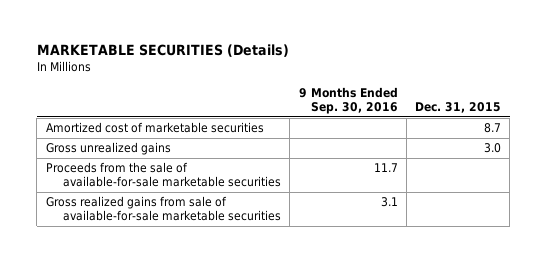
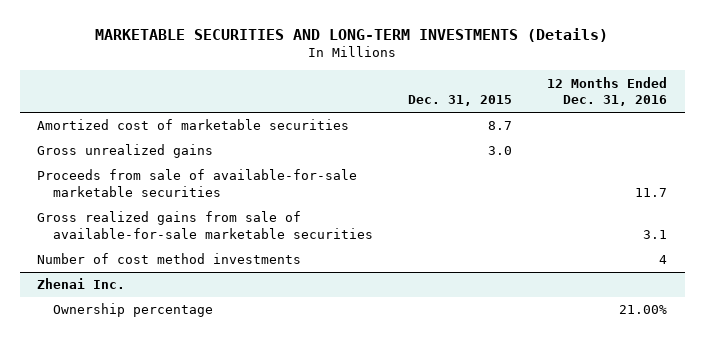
[36,44,289,58] MARKETABLE SECURITIES (Details) -> [95,27,609,42] MARKETABLE SECURITIES AND LONG-TERM INVESTMENTS (Details)
[298,87,398,115] 9 Months Ended Sep. 30, 2016 -> none
none -> [547,76,668,107] 12 Months Ended Dec. 31, 2016
[45,162,282,188] Proceeds from the sale of available-for-sale marketable securities -> [37,169,358,197] Proceeds from sale of available-for-sale marketable securities
none -> [37,253,302,265] Number of cost method investments
none -> [37,278,126,290] Zhenai Inc.
none -> [53,303,214,318] Ownership percentage

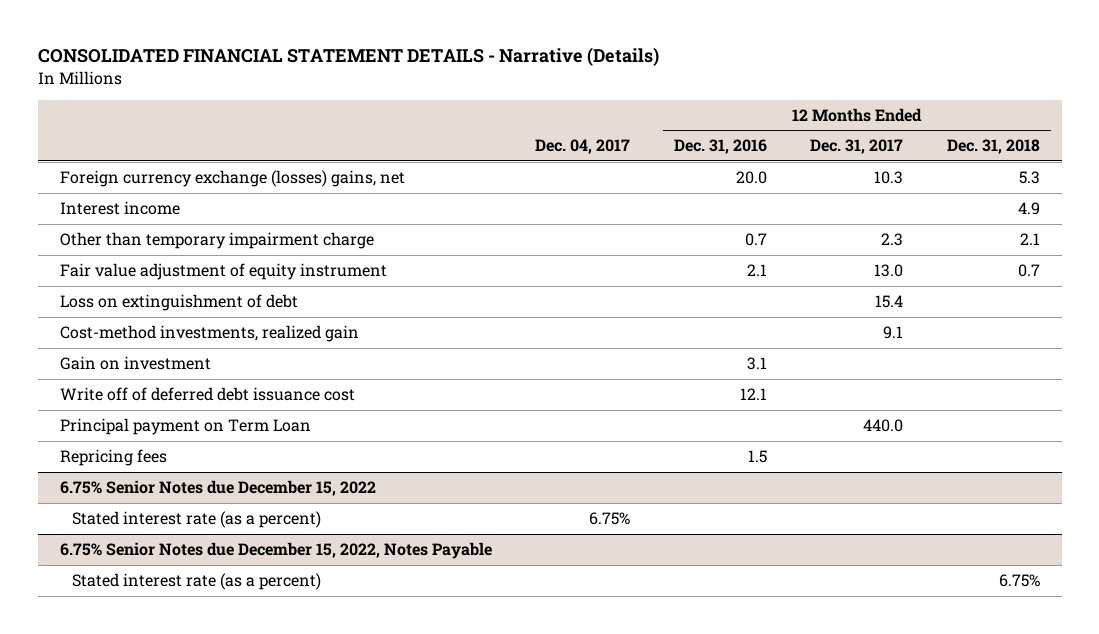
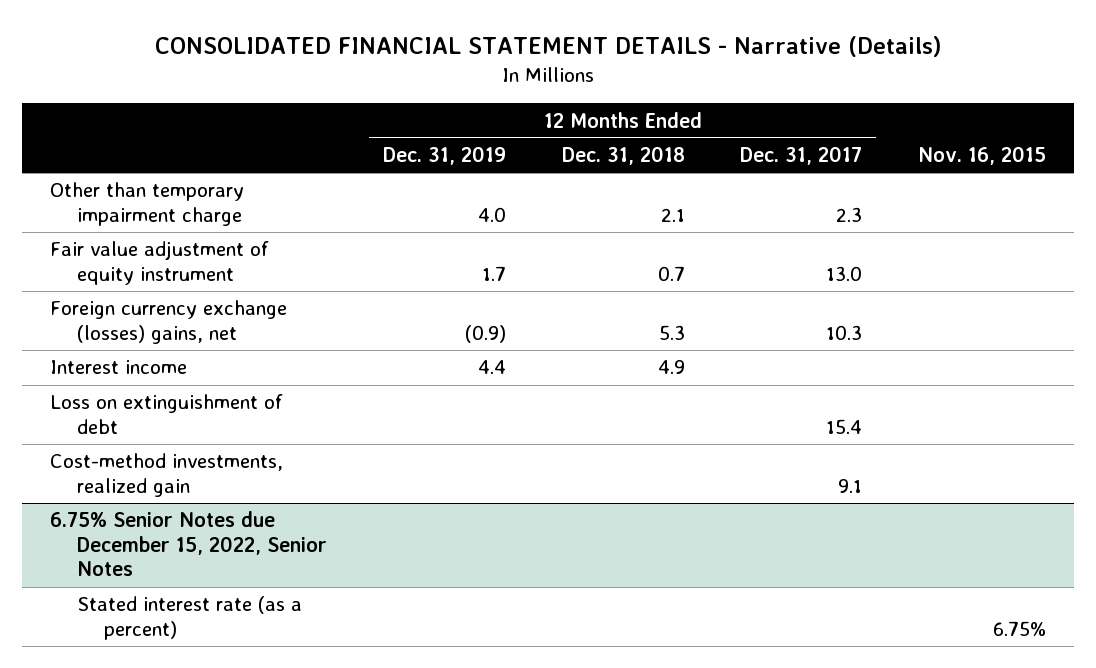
[535,139,631,155] Dec. 04, 2017 -> none
[673,139,767,155] Dec. 31, 2016 -> none
none -> [382,146,506,166] Dec. 31, 2019
none -> [918,146,1047,166] Nov. 16, 2015
[59,170,405,188] Foreign currency exchange (losses) gains, net -> [49,300,287,344] Foreign currency exchange (losses) gains, net
[59,201,180,216] Interest income -> [49,360,187,375] Interest income
[59,356,211,371] Gain on investment -> none
[59,387,355,402] Write off of deferred debt issuance cost -> none
[59,418,311,436] Principal payment on Term Loan -> none
[59,449,167,467] Repricing fees -> none
[59,480,376,497] 6.75% Senior Notes due December 15, 2022 -> [49,511,327,577] 6.75% Senior Notes due December 15, 2022, Senior Notes
[59,542,492,560] 6.75% Senior Notes due December 15, 2022, Notes Payable -> none
[72,573,322,591] Stated interest rate (as a percent) -> none

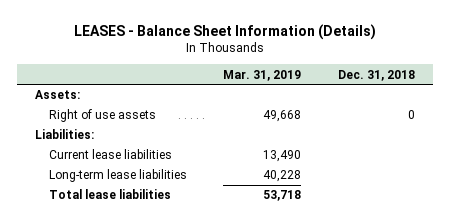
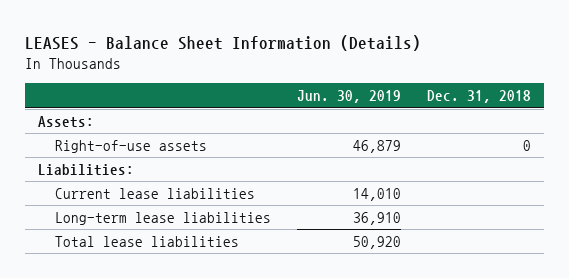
[223,69,302,81] Mar. 31, 2019 -> none
none -> [296,90,401,104] Jun. 30, 2019
[48,109,156,123] Right of use assets -> [54,139,207,153] Right-of-use assets

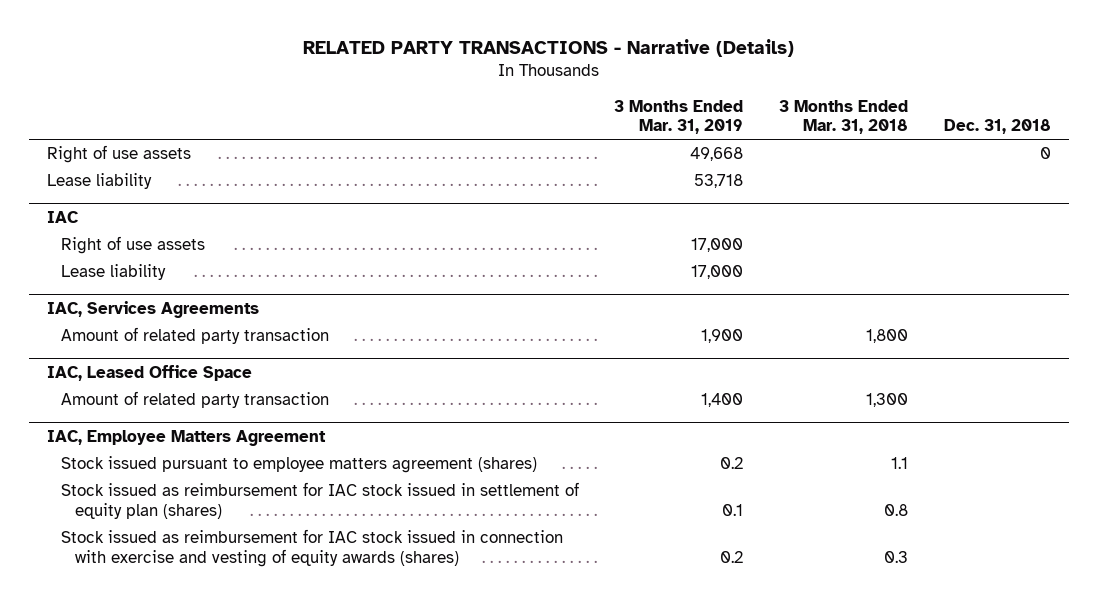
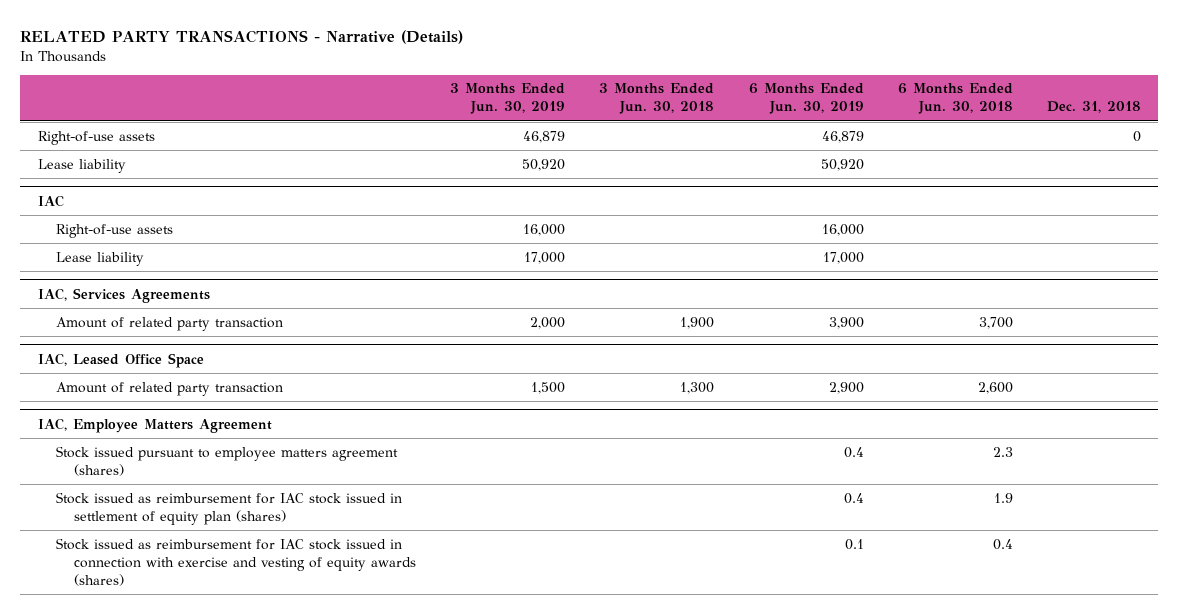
[614,99,744,135] 3 Months Ended Mar. 31, 2019 -> none
[779,99,909,135] 3 Months Ended Mar. 31, 2018 -> none
none -> [450,83,566,115] 3 Months Ended Jun. 30, 2019
none -> [599,83,715,115] 3 Months Ended Jun. 30, 2018
none -> [748,83,864,115] 6 Months Ended Jun. 30, 2019
none -> [898,83,1014,115] 6 Months Ended Jun. 30, 2018
[47,144,192,163] Right of use assets -> [37,130,155,145] Right-of-use assets
[60,235,205,254] Right of use assets -> [55,223,173,238] Right-of-use assets

